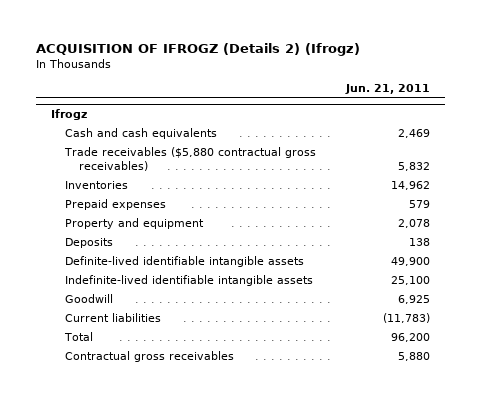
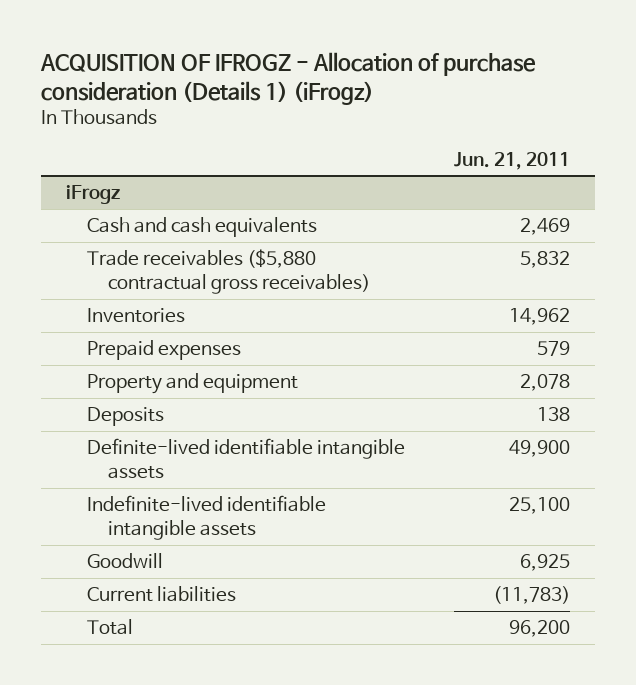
[35,42,360,56] ACQUISITION OF IFROGZ (Details 2) (Ifrogz) -> [39,51,536,105] ACQUISITION OF IFROGZ - Allocation of purchase consideration (Details 1) (iFrogz)
[50,109,87,121] Ifrogz -> [65,185,120,205] iFrogz
[64,351,234,363] Contractual gross receivables -> none

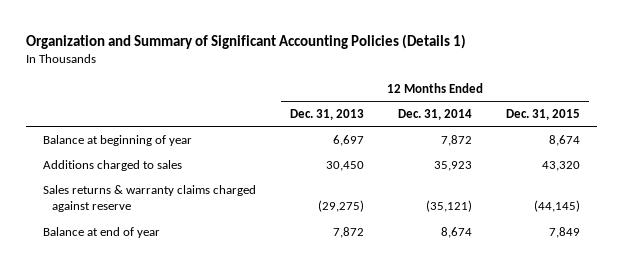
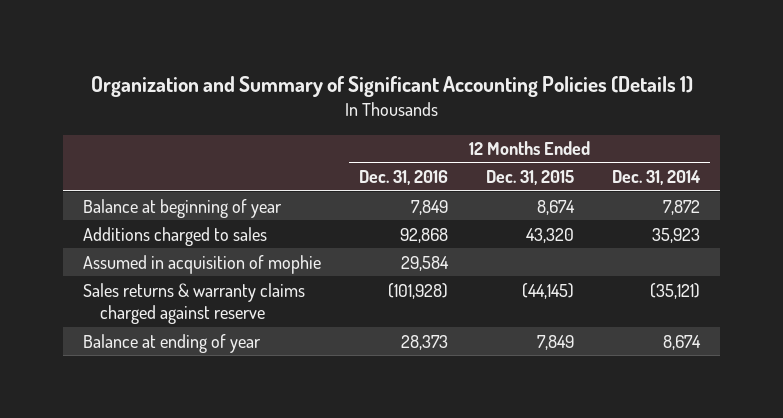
[289,108,364,120] Dec. 31, 2013 -> none
none -> [358,170,448,186] Dec. 31, 2016
none -> [82,254,321,274] Assumed in acquisition of mophie
[42,226,160,238] Balance at end of year -> [82,333,261,353] Balance at ending of year

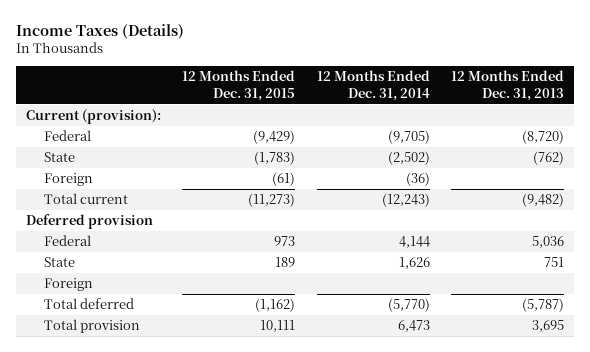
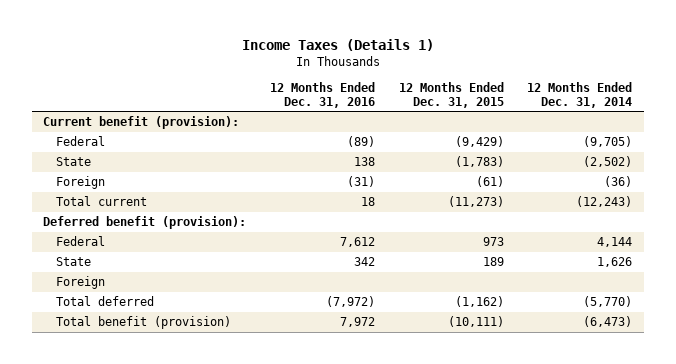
[15,23,184,39] Income Taxes (Details) -> [241,38,434,51] Income Taxes (Details 1)
[450,70,564,101] 12 Months Ended Dec. 31, 2013 -> none
none -> [270,81,376,108] 12 Months Ended Dec. 31, 2016
[26,109,162,125] Current (provision): -> [43,116,240,130] Current benefit (provision):
[26,214,154,230] Deferred provision -> [43,216,247,230] Deferred benefit (provision):
[44,319,141,334] Total provision -> [56,316,232,330] Total benefit (provision)
[260,320,296,333] 10,111 -> [447,316,504,328] (10,111)
[397,320,430,333] 6,473 -> [583,316,633,328] (6,473)

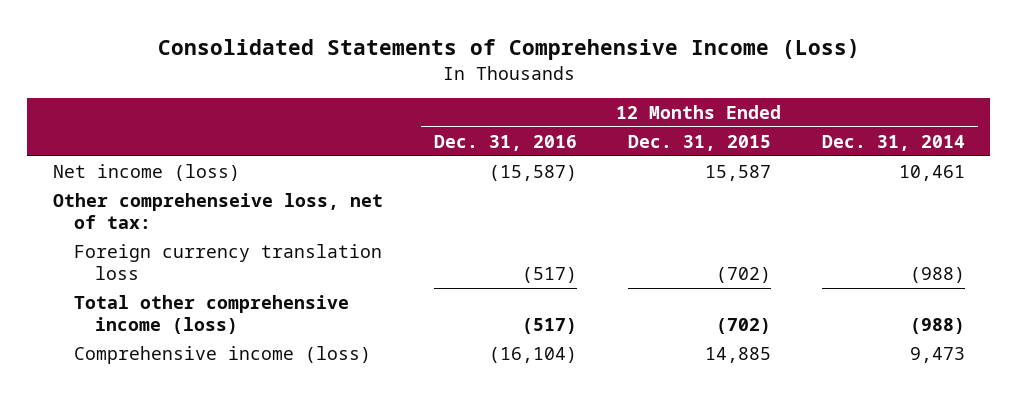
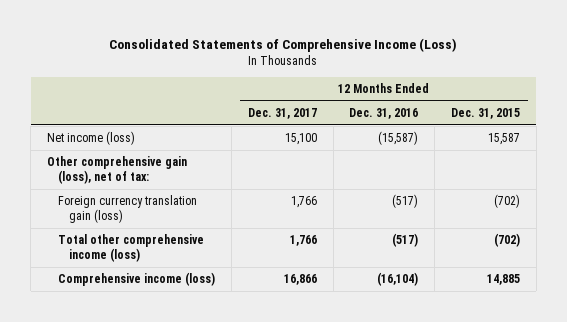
[821,134,965,151] Dec. 31, 2014 -> none
none -> [247,107,317,119] Dec. 31, 2017
[52,193,383,229] Other comprehenseive loss, net of tax: -> [46,156,187,185] Other comprehensive gain (loss), net of tax:
[73,244,382,280] Foreign currency translation loss -> [58,195,198,224] Foreign currency translation gain (loss)

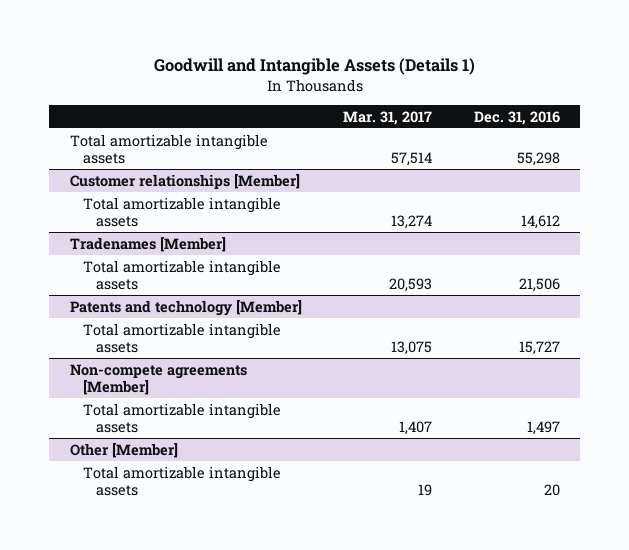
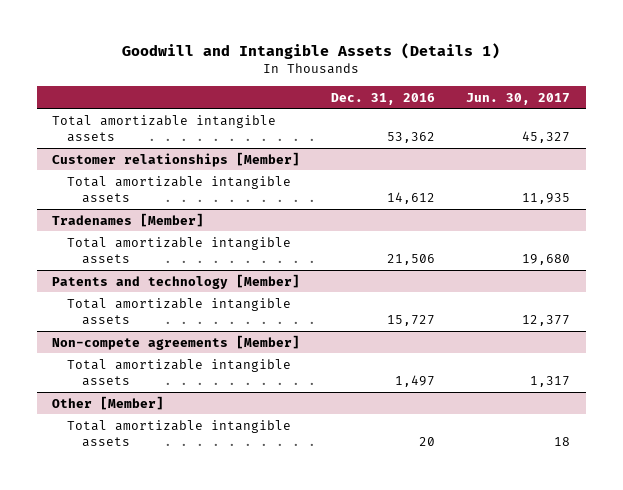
[343,110,433,125] Mar. 31, 2017 -> none
none -> [466,92,571,105] Jun. 30, 2017
[516,151,560,166] 55,298 -> [387,131,436,143] 53,362

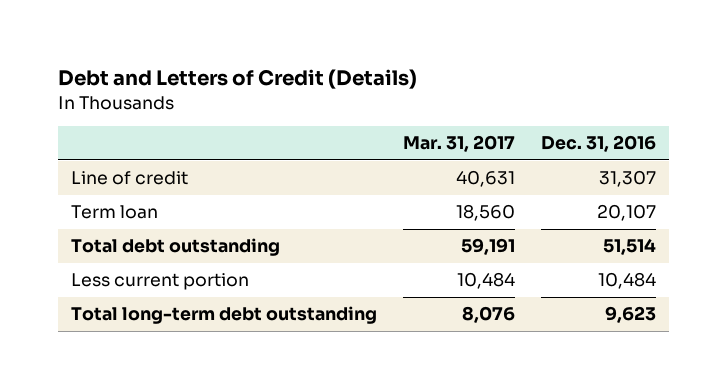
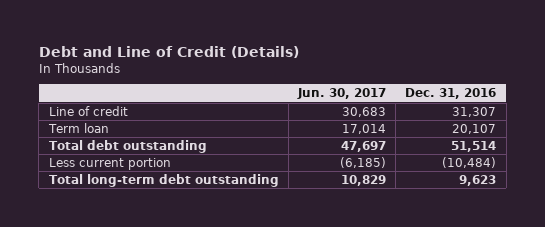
[57,68,417,89] Debt and Letters of Credit (Details) -> [38,45,299,58] Debt and Line of Credit (Details)
[402,135,515,153] Mar. 31, 2017 -> none
none -> [297,88,387,100] Jun. 30, 2017
[598,272,657,290] 10,484 -> [442,156,497,168] (10,484)

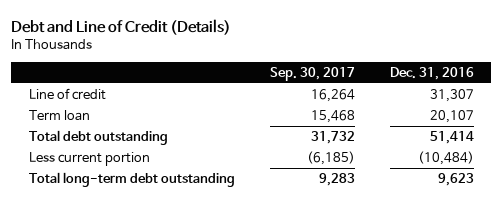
[297,88,387,100] Jun. 30, 2017 -> none
none -> [269,67,355,82] Sep. 30, 2017
[451,140,497,152] 51,514 -> [429,131,474,145] 51,414

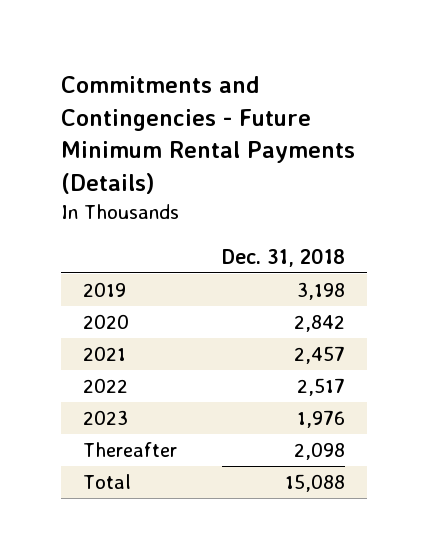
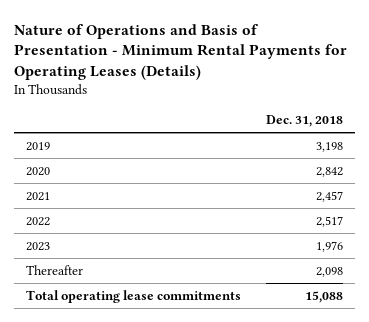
[60,76,355,195] Commitments and Contingencies - Future Minimum Rental Payments (Details) -> [14,23,348,81] Nature of Operations and Basis of Presentation - Minimum Rental Payments for Operating Leases (Details)
[82,474,131,490] Total -> [26,289,242,303] Total operating lease commitments

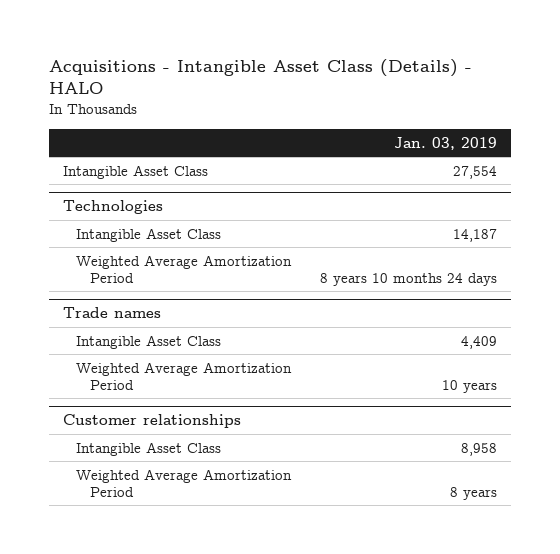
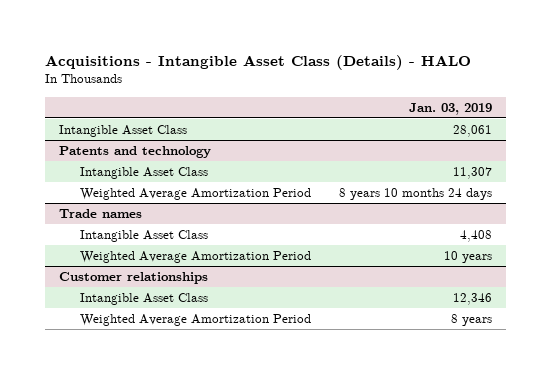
[452,165,497,179] 27,554 -> [453,125,493,138] 28,061
[63,200,164,215] Technologies -> [59,146,212,159] Patents and technology
[452,228,497,242] 14,187 -> [453,167,493,180] 11,307
[460,335,497,349] 4,409 -> [460,230,493,243] 4,408
[460,442,497,456] 8,958 -> [453,293,493,306] 12,346

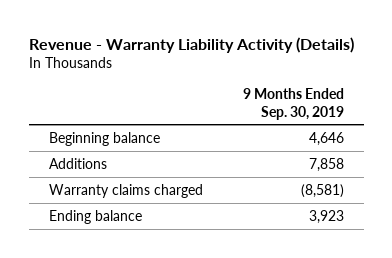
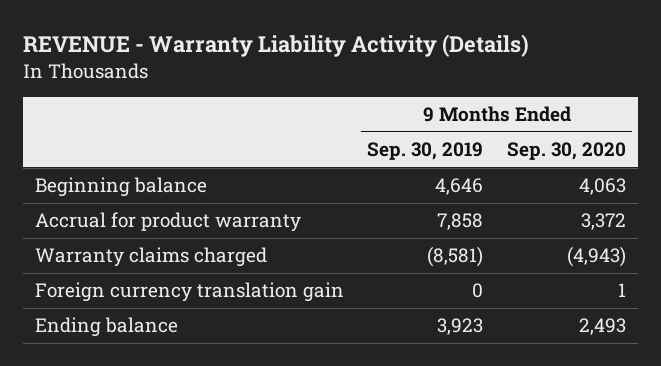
[28,36,354,53] Revenue - Warranty Liability Activity (Details) -> [22,34,529,58] REVENUE - Warranty Liability Activity (Details)
none -> [507,142,627,161] Sep. 30, 2020
[48,157,107,169] Additions -> [34,212,301,233] Accrual for product warranty
none -> [34,282,344,303] Foreign currency translation gain

